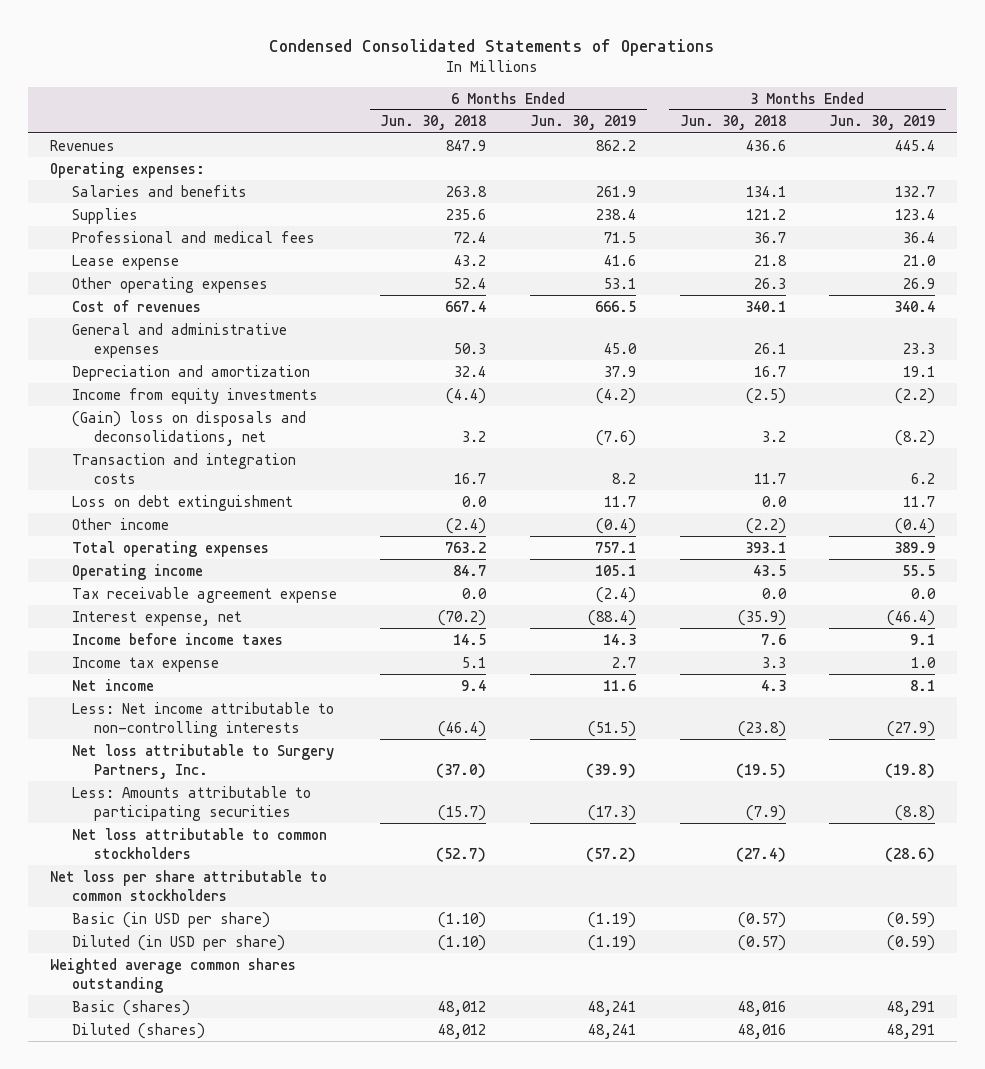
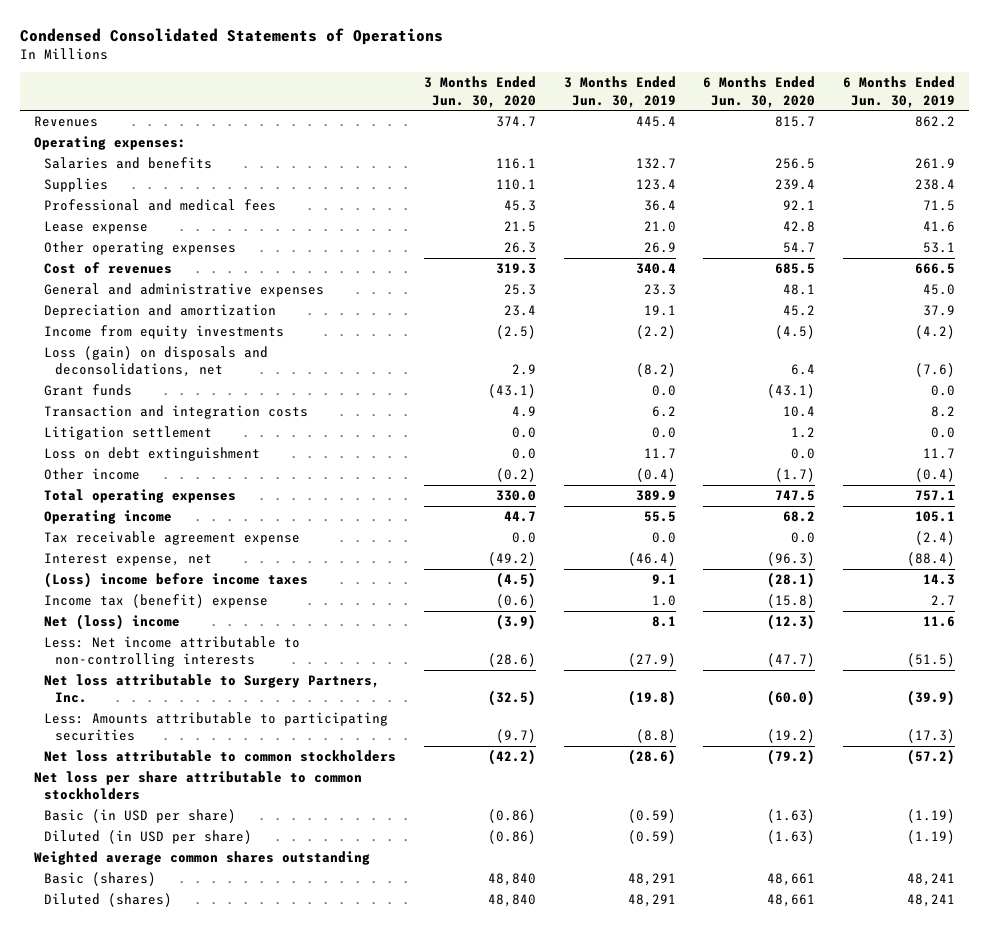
[380,115,487,131] Jun. 30, 2018 -> none
[679,115,786,131] Jun. 30, 2018 -> none
none -> [423,76,536,108] 3 Months Ended Jun. 30, 2020
none -> [703,76,816,108] 6 Months Ended Jun. 30, 2020
[71,410,306,446] (Gain) loss on disposals and deconsolidations, net -> [44,345,269,378] Loss (gain) on disposals and deconsolidations, net
none -> [44,383,133,396] Grant funds
none -> [44,425,213,440] Litigation settlement
[71,632,283,645] Income before income taxes -> [44,571,309,588] (Loss) income before income taxes
[71,656,219,672] Income tax expense -> [44,593,269,608] Income tax (benefit) expense
[71,678,154,691] Net income -> [44,613,181,630] Net (loss) income

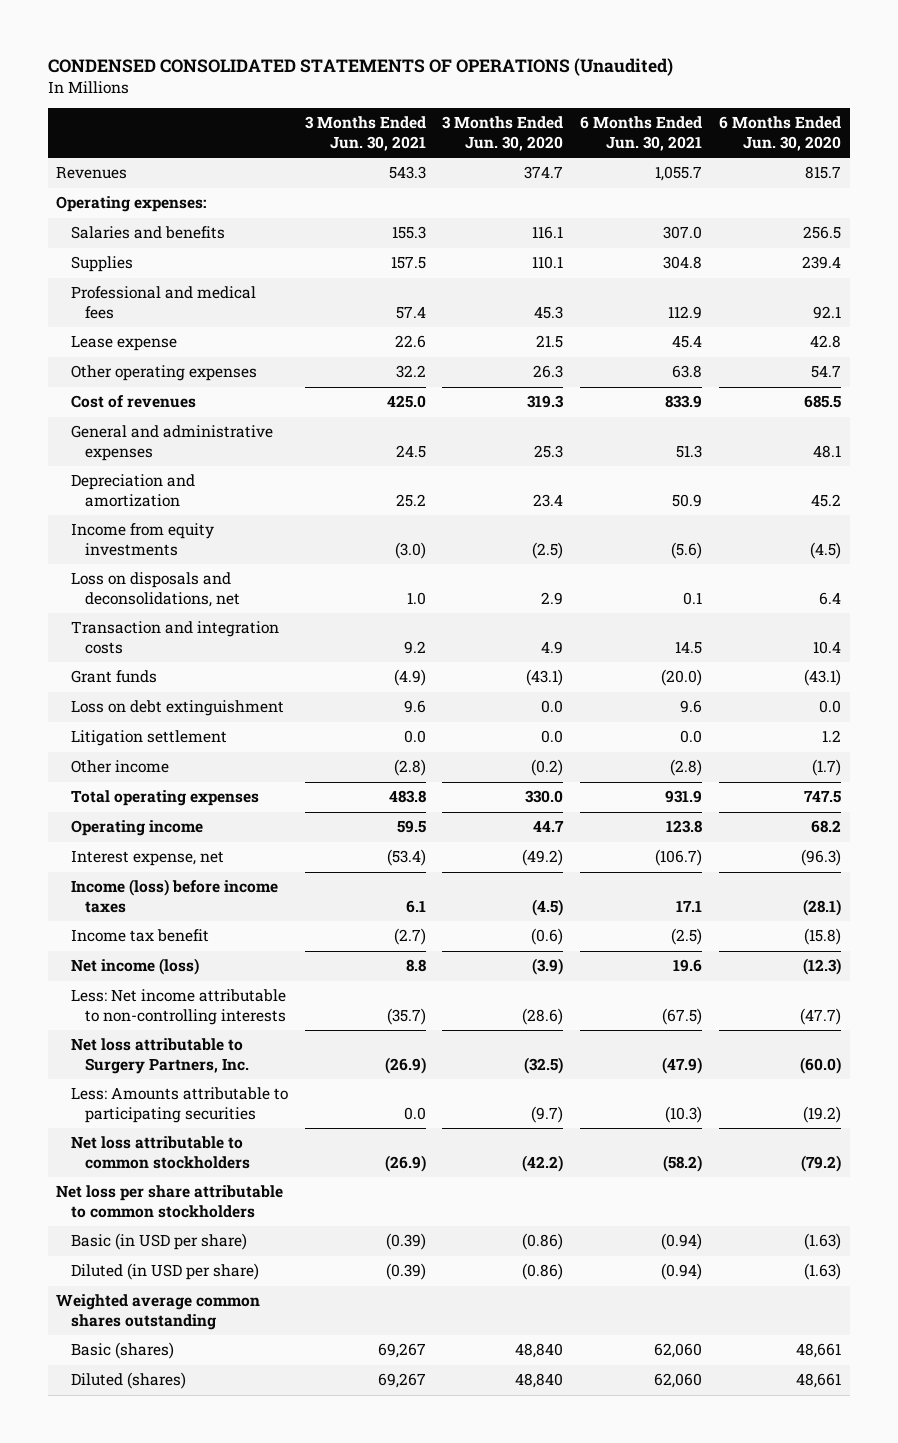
[20,27,444,45] Condensed Consolidated Statements of Operations -> [48,57,674,76] CONDENSED CONSOLIDATED STATEMENTS OF OPERATIONS (Unaudited)
[563,76,676,108] 3 Months Ended Jun. 30, 2019 -> none
[842,76,955,108] 6 Months Ended Jun. 30, 2019 -> none
none -> [304,116,426,151] 3 Months Ended Jun. 30, 2021
none -> [580,116,703,151] 6 Months Ended Jun. 30, 2021
[44,345,269,378] Loss (gain) on disposals and deconsolidations, net -> [70,572,241,607] Loss on disposals and deconsolidations, net
[44,383,133,396] Grant funds -> [70,670,157,684] Grant funds
[44,425,213,440] Litigation settlement -> [70,730,227,747] Litigation settlement
[44,530,301,545] Tax receivable agreement expense -> none
[44,571,309,588] (Loss) income before income taxes -> [70,879,278,913] Income (loss) before income taxes
[44,593,269,608] Income tax (benefit) expense -> [70,929,209,943] Income tax benefit
[44,613,181,630] Net (loss) income -> [70,958,199,976] Net income (loss)

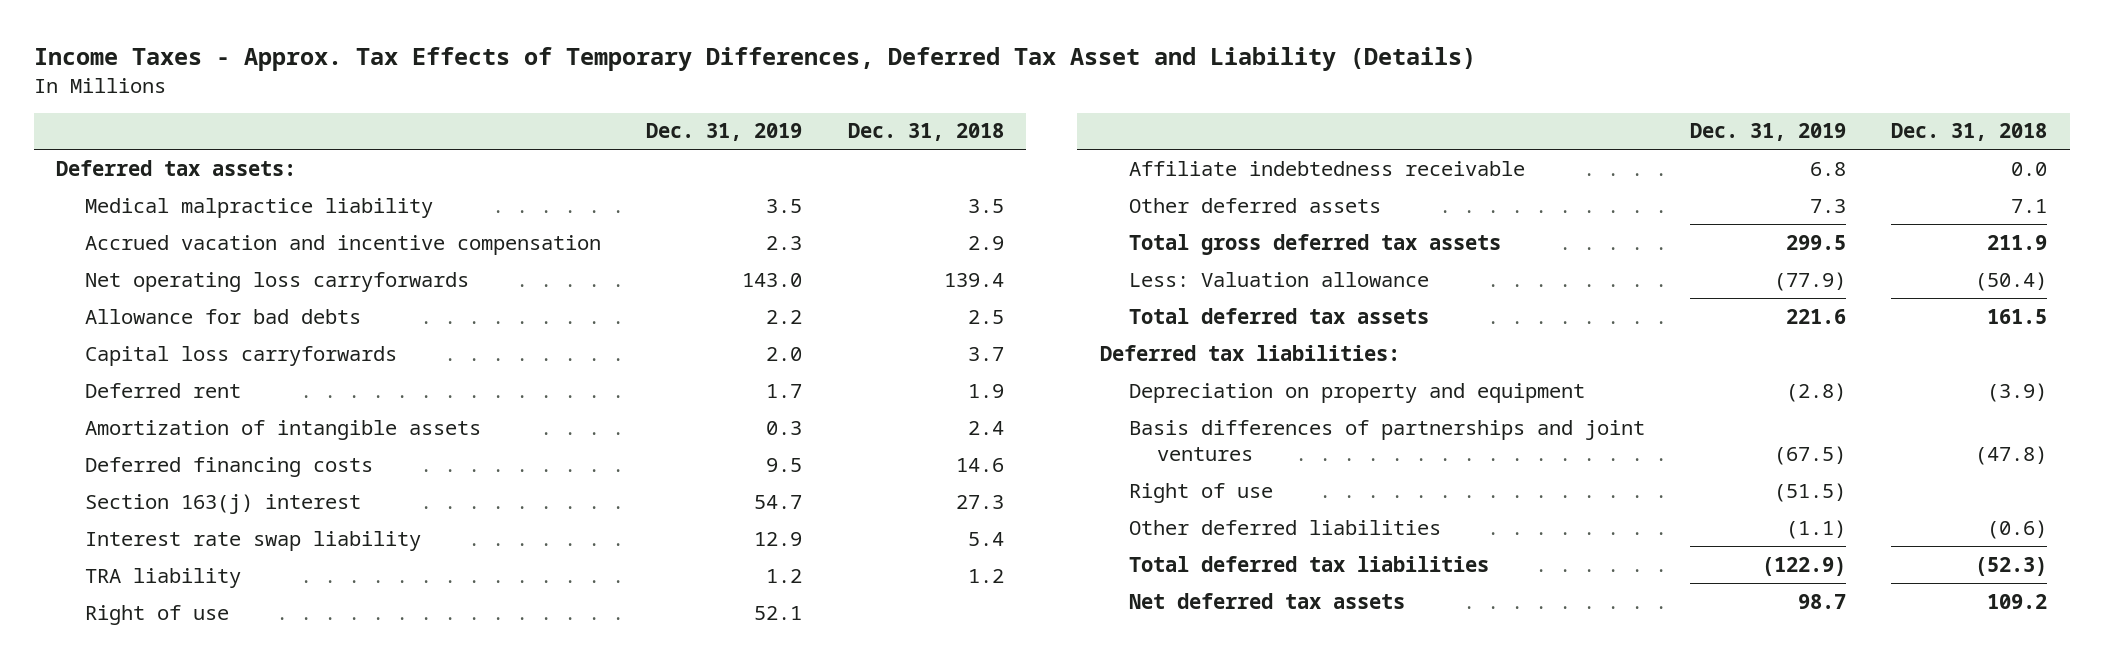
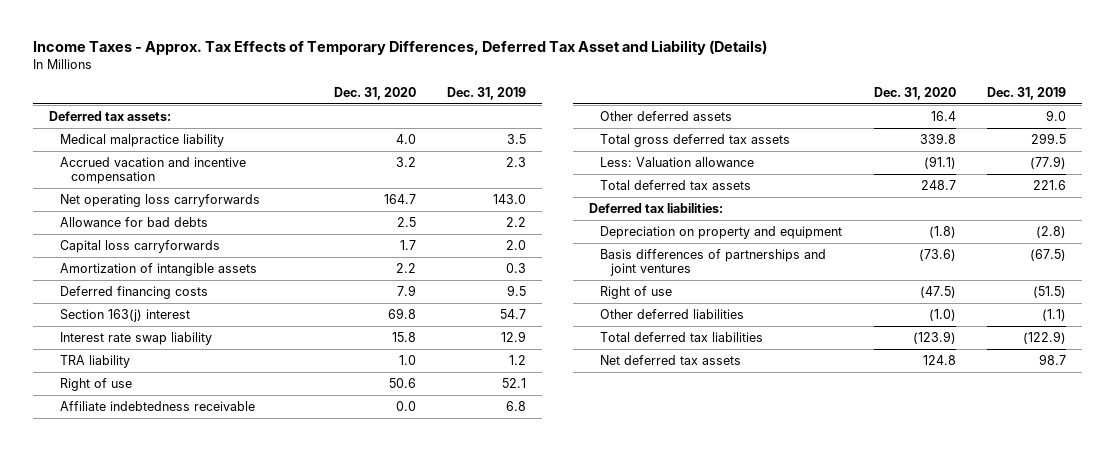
[847,123,1004,142] Dec. 31, 2018 -> none
none -> [333,87,416,101] Dec. 31, 2020
[85,382,242,398] Deferred rent -> none
[1809,198,1846,213] 7.3 -> [1046,109,1067,121] 9.0

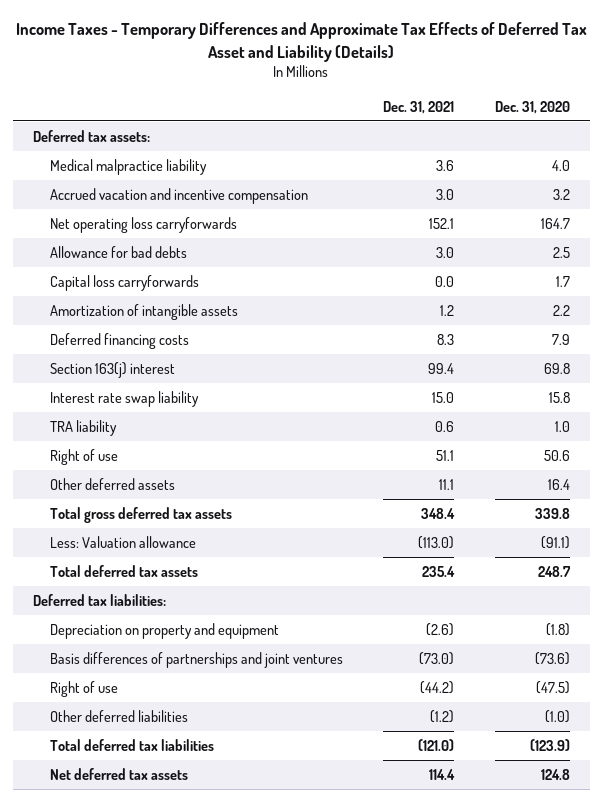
[32,40,767,56] Income Taxes - Approx. Tax Effects of Temporary Differences, Deferred Tax Asset and Liability (Details) -> [16,22,588,62] Income Taxes - Temporary Differences and Approximate Tax Effects of Deferred Tax Asset and Liability (Details)
[447,87,527,101] Dec. 31, 2019 -> none
none -> [383,100,455,114] Dec. 31, 2021
[60,400,256,411] Affiliate indebtedness receivable -> none

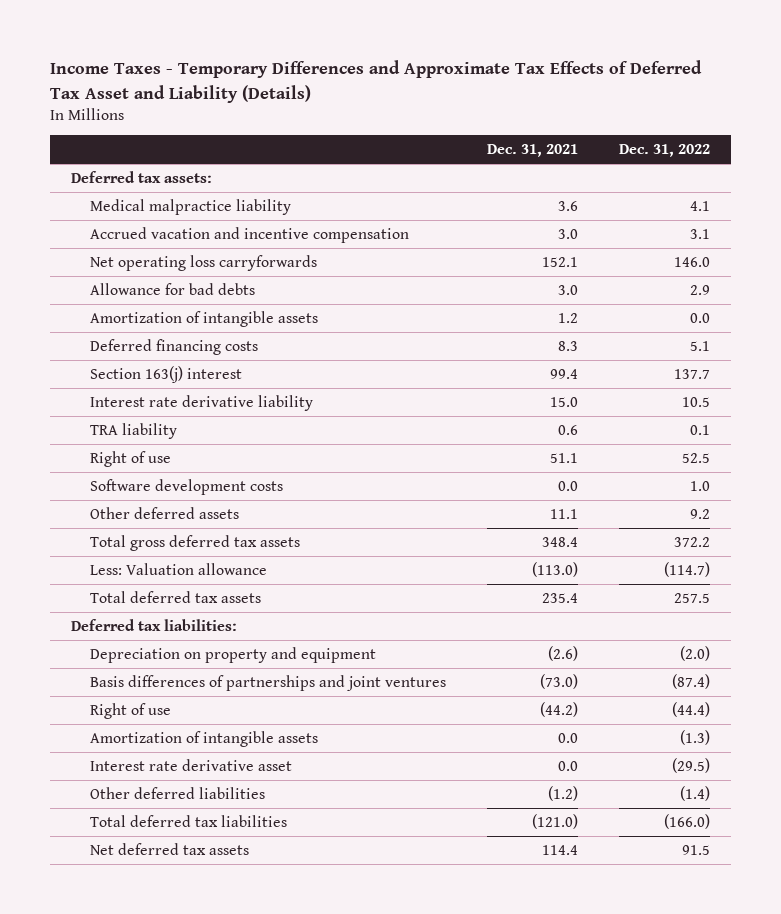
[494,100,570,114] Dec. 31, 2020 -> none
none -> [619,144,711,158] Dec. 31, 2022
[49,274,199,291] Capital loss carryforwards -> none
[49,390,199,407] Interest rate swap liability -> [89,394,313,411] Interest rate derivative liability
none -> [89,478,283,495] Software development costs
none -> [89,730,318,747] Amortization of intangible assets
none -> [89,758,292,771] Interest rate derivative asset

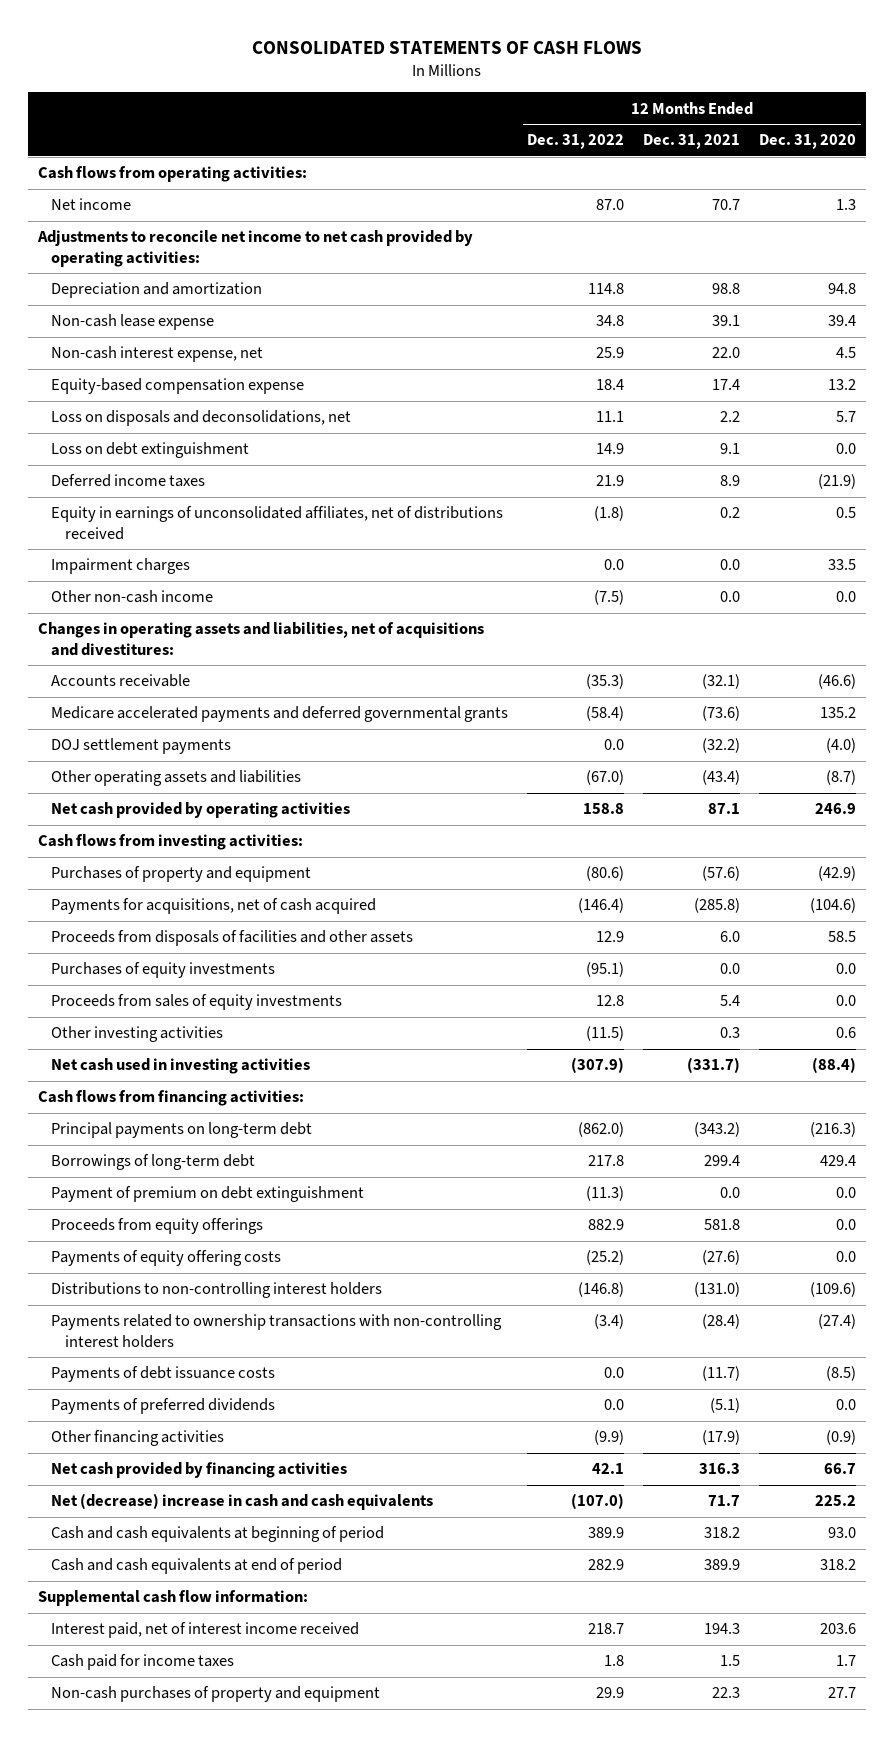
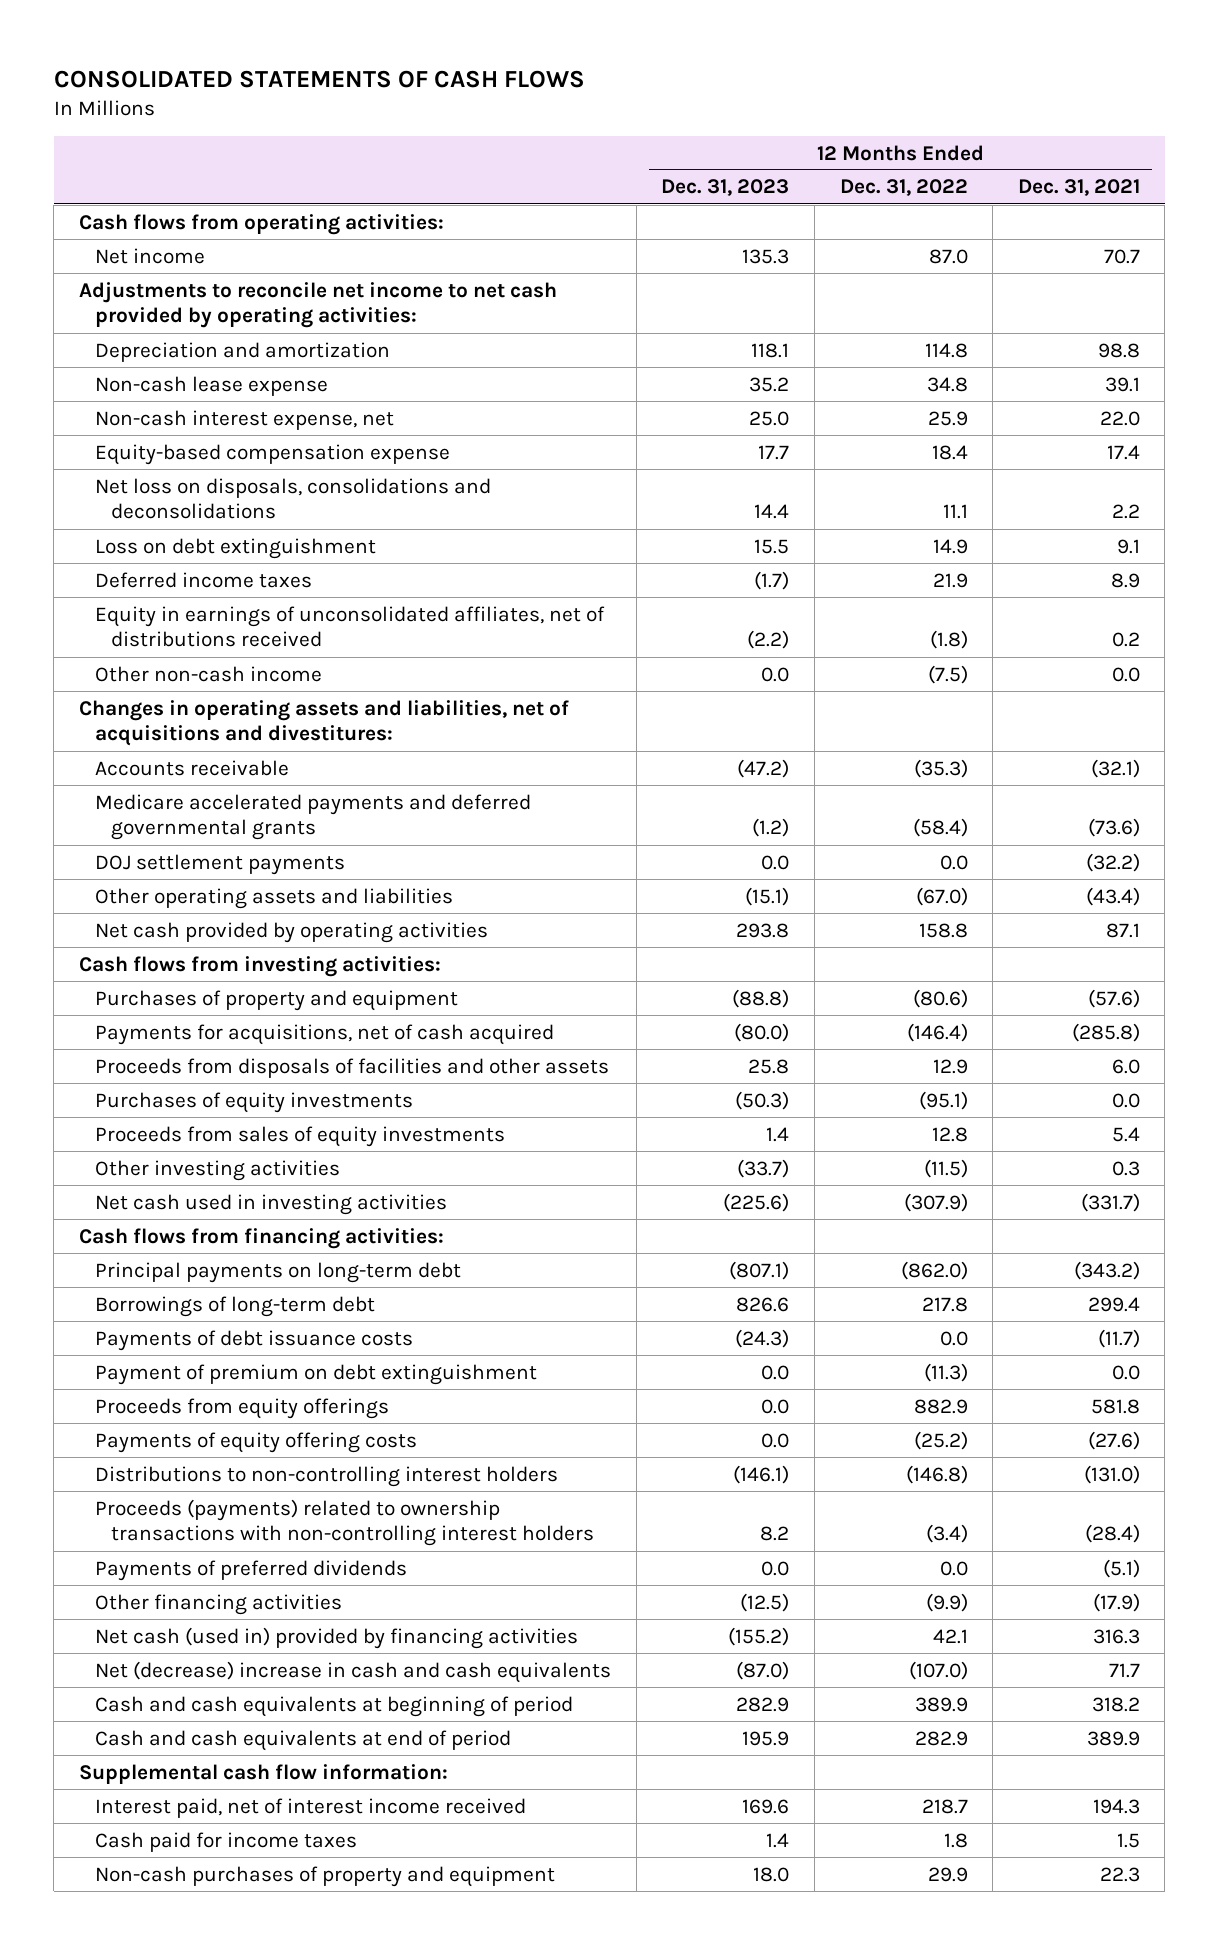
[759,134,857,150] Dec. 31, 2020 -> none
none -> [661,179,790,197] Dec. 31, 2023
[51,410,352,427] Loss on disposals and deconsolidations, net -> [95,477,492,520] Net loss on disposals, consolidations and deconsolidations
[51,558,191,575] Impairment charges -> none
[51,1366,276,1383] Payments of debt issuance costs -> [95,1329,414,1351] Payments of debt issuance costs
[51,1314,503,1348] Payments related to ownership transactions with non-controlling interest holders -> [95,1498,595,1547] Proceeds (payments) related to ownership transactions with non-controlling interest holders
[51,1462,348,1479] Net cash provided by financing activities -> [95,1626,579,1649] Net cash (used in) provided by financing activities

